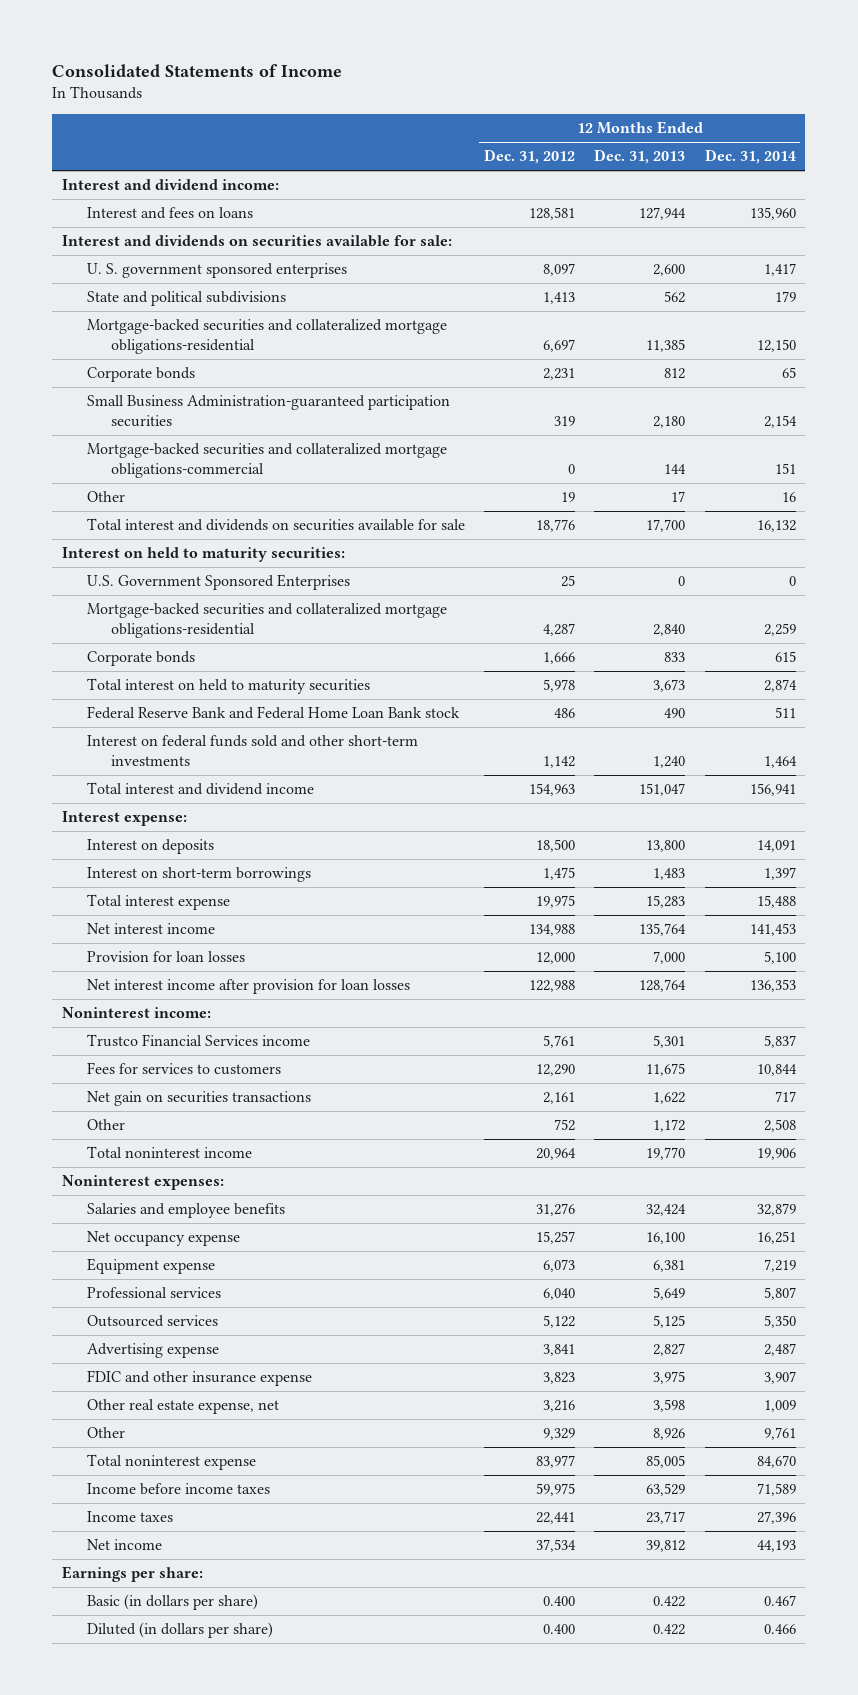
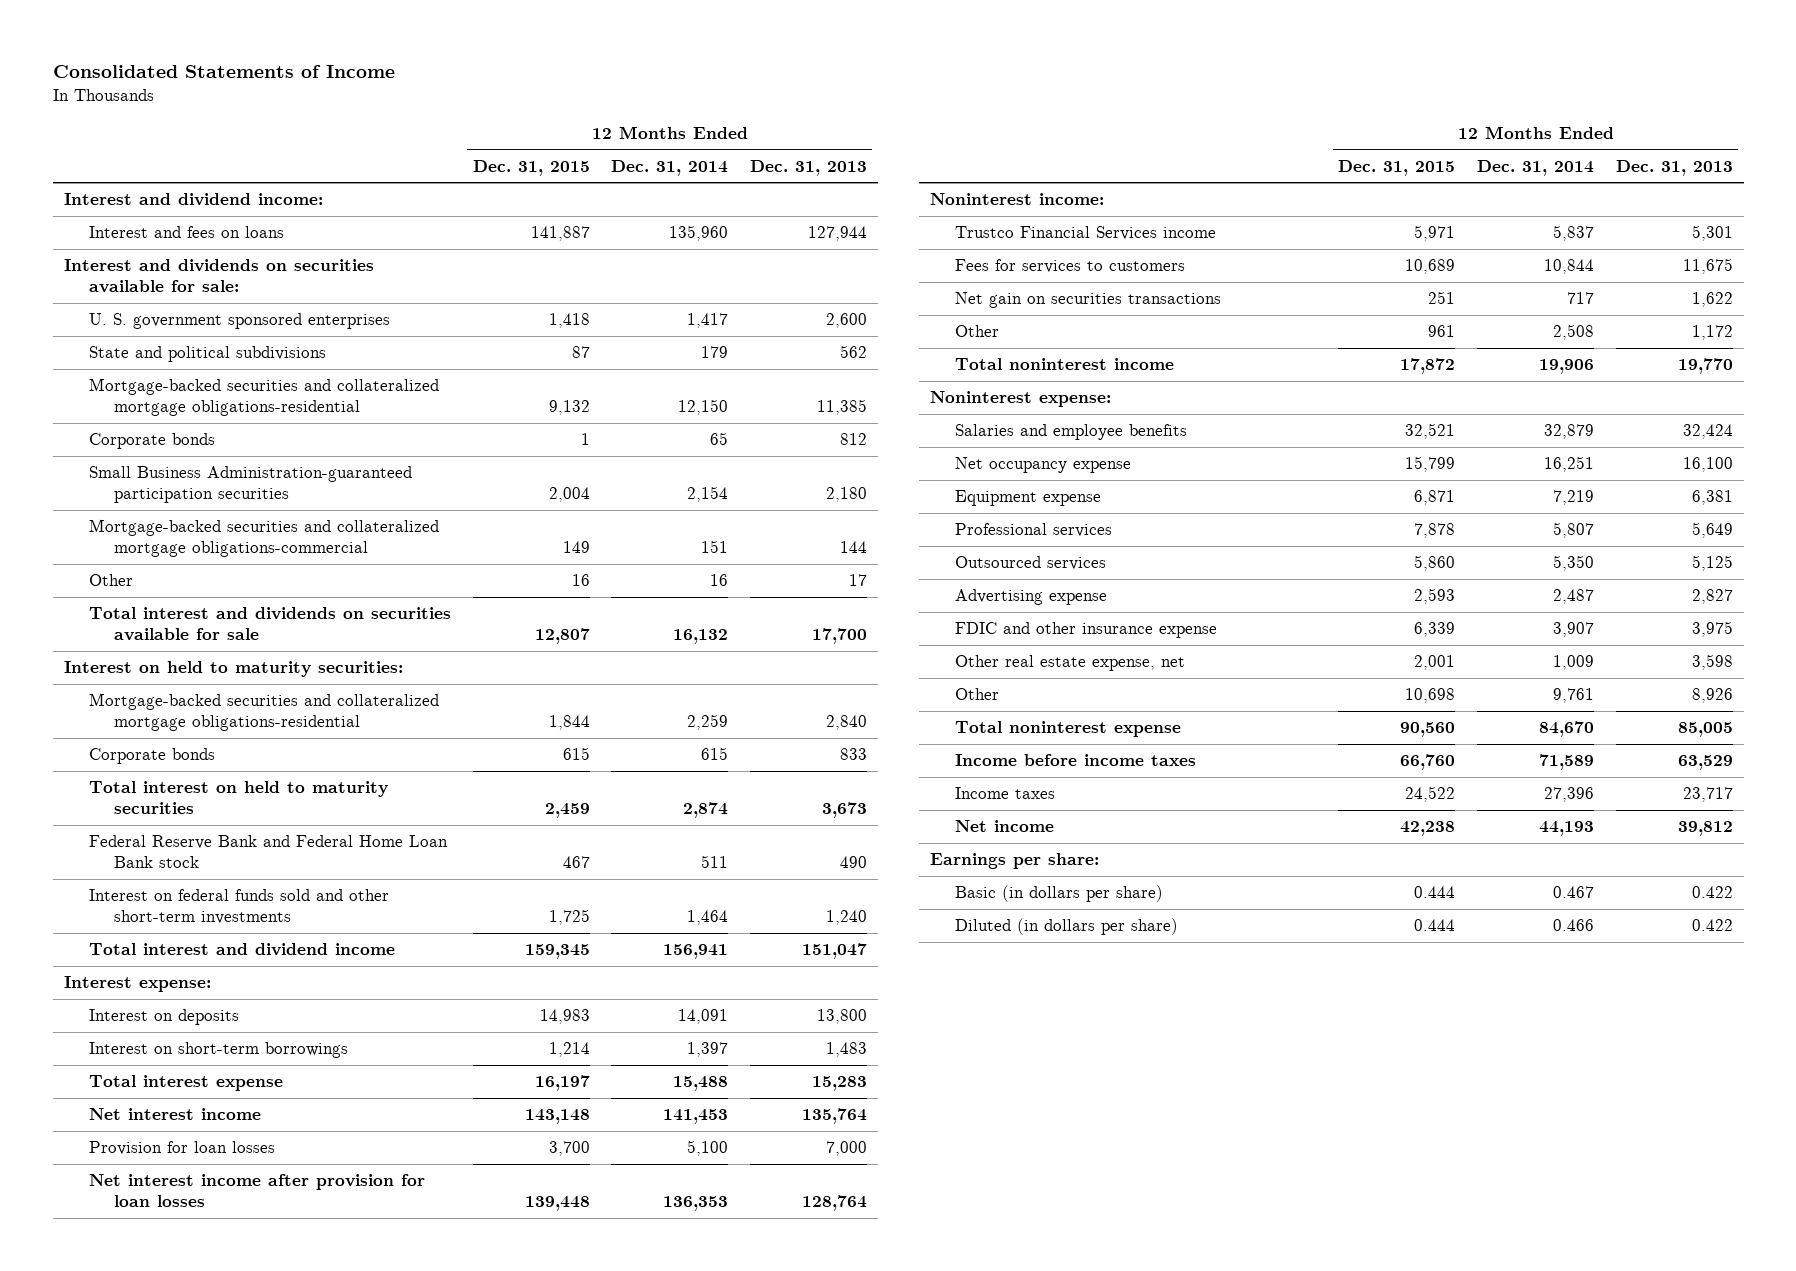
[483,149,575,165] Dec. 31, 2012 -> none
none -> [472,159,590,176] Dec. 31, 2015
[86,574,350,591] U.S. Government Sponsored Enterprises -> none
[62,1175,225,1191] Noninterest expenses: -> [929,390,1111,407] Noninterest expense:

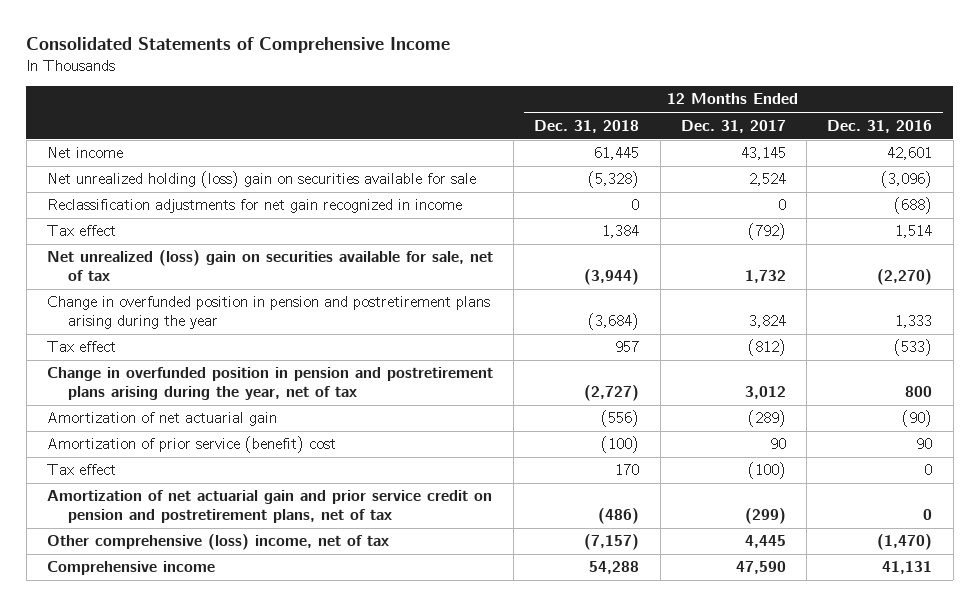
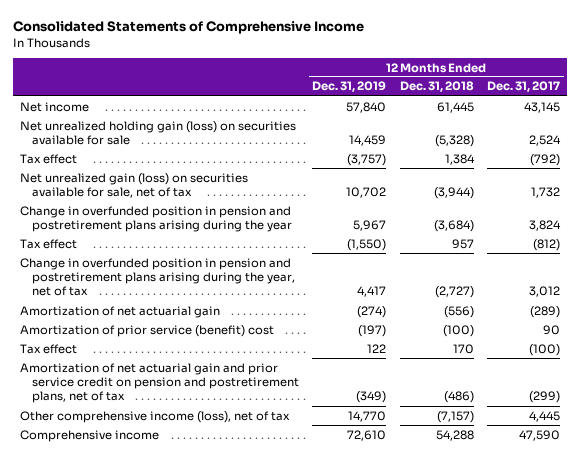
[827,119,933,133] Dec. 31, 2016 -> none
none -> [312,81,387,93] Dec. 31, 2019
[46,199,462,214] Reclassification adjustments for net gain recognized in income -> none
[46,171,476,189] Net unrealized holding (loss) gain on securities available for sale -> [20,120,297,145] Net unrealized holding gain (loss) on securities available for sale
[46,250,493,282] Net unrealized (loss) gain on securities available for sale, net of tax -> [20,172,249,198] Net unrealized gain (loss) on securities available for sale, net of tax
[46,534,389,551] Other comprehensive (loss) income, net of tax -> [20,410,291,423] Other comprehensive income (loss), net of tax

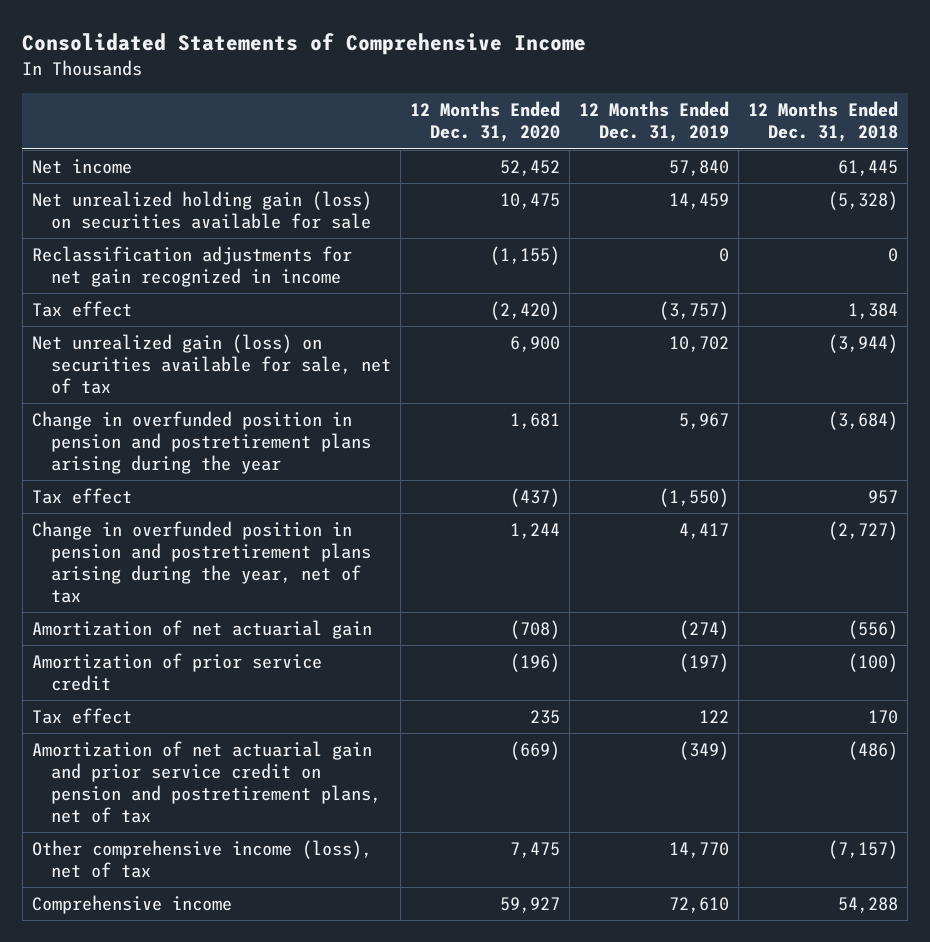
[487,81,561,93] Dec. 31, 2017 -> none
none -> [409,101,560,143] 12 Months Ended Dec. 31, 2020
none -> [31,246,352,287] Reclassification adjustments for net gain recognized in income
[20,324,275,337] Amortization of prior service (benefit) cost -> [31,653,322,691] Amortization of prior service credit

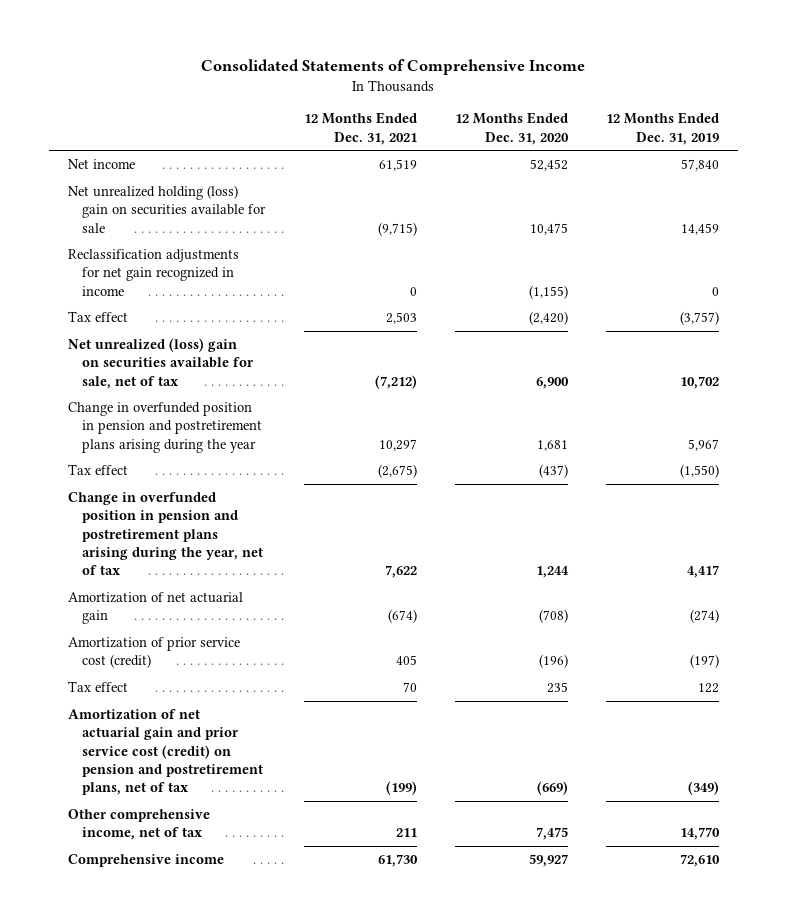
[748,101,899,143] 12 Months Ended Dec. 31, 2018 -> none
none -> [303,112,417,145] 12 Months Ended Dec. 31, 2021
[31,191,372,229] Net unrealized holding gain (loss) on securities available for sale -> [67,184,267,233] Net unrealized holding (loss) gain on securities available for sale
[31,334,391,394] Net unrealized gain (loss) on securities available for sale, net of tax -> [67,337,255,389] Net unrealized (loss) gain on securities available for sale, net of tax
[31,653,322,691] Amortization of prior service credit -> [67,636,240,669] Amortization of prior service cost (credit)
[31,741,381,823] Amortization of net actuarial gain and prior service credit on pension and postretirement plans, net of tax -> [67,708,264,796] Amortization of net actuarial gain and prior service cost (credit) on pension and postretirement plans, net of tax
[31,840,372,878] Other comprehensive income (loss), net of tax -> [67,808,210,841] Other comprehensive income, net of tax

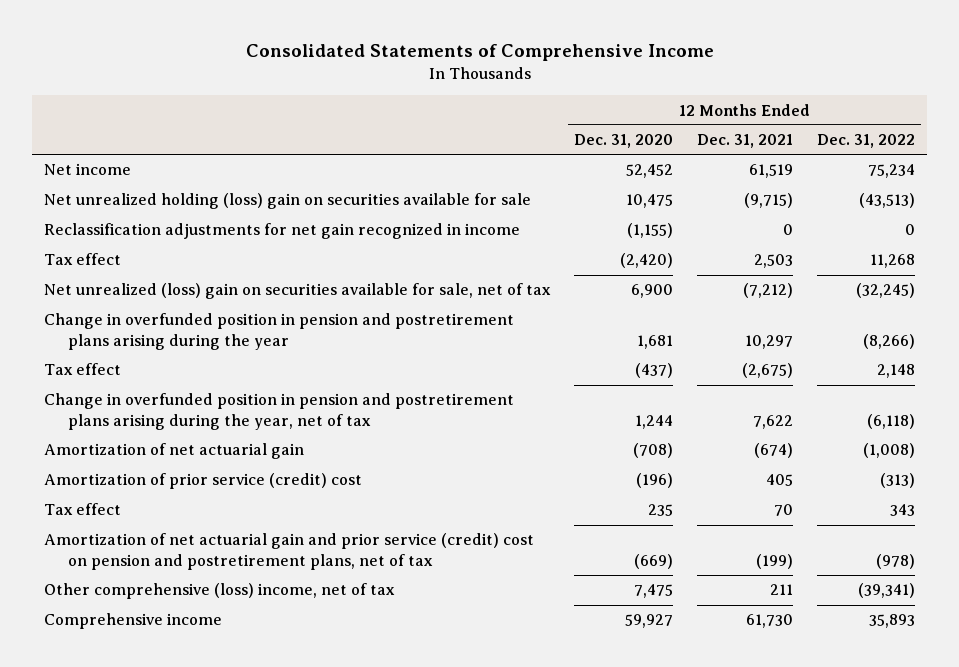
[606,112,720,145] 12 Months Ended Dec. 31, 2019 -> none
none -> [817,134,916,149] Dec. 31, 2022
[67,636,240,669] Amortization of prior service cost (credit) -> [44,473,363,490] Amortization of prior service (credit) cost
[67,708,264,796] Amortization of net actuarial gain and prior service cost (credit) on pension and postretirement plans, net of tax -> [44,533,535,570] Amortization of net actuarial gain and prior service (credit) cost on pension and postretirement plans, net of tax
[67,808,210,841] Other comprehensive income, net of tax -> [44,583,396,600] Other comprehensive (loss) income, net of tax

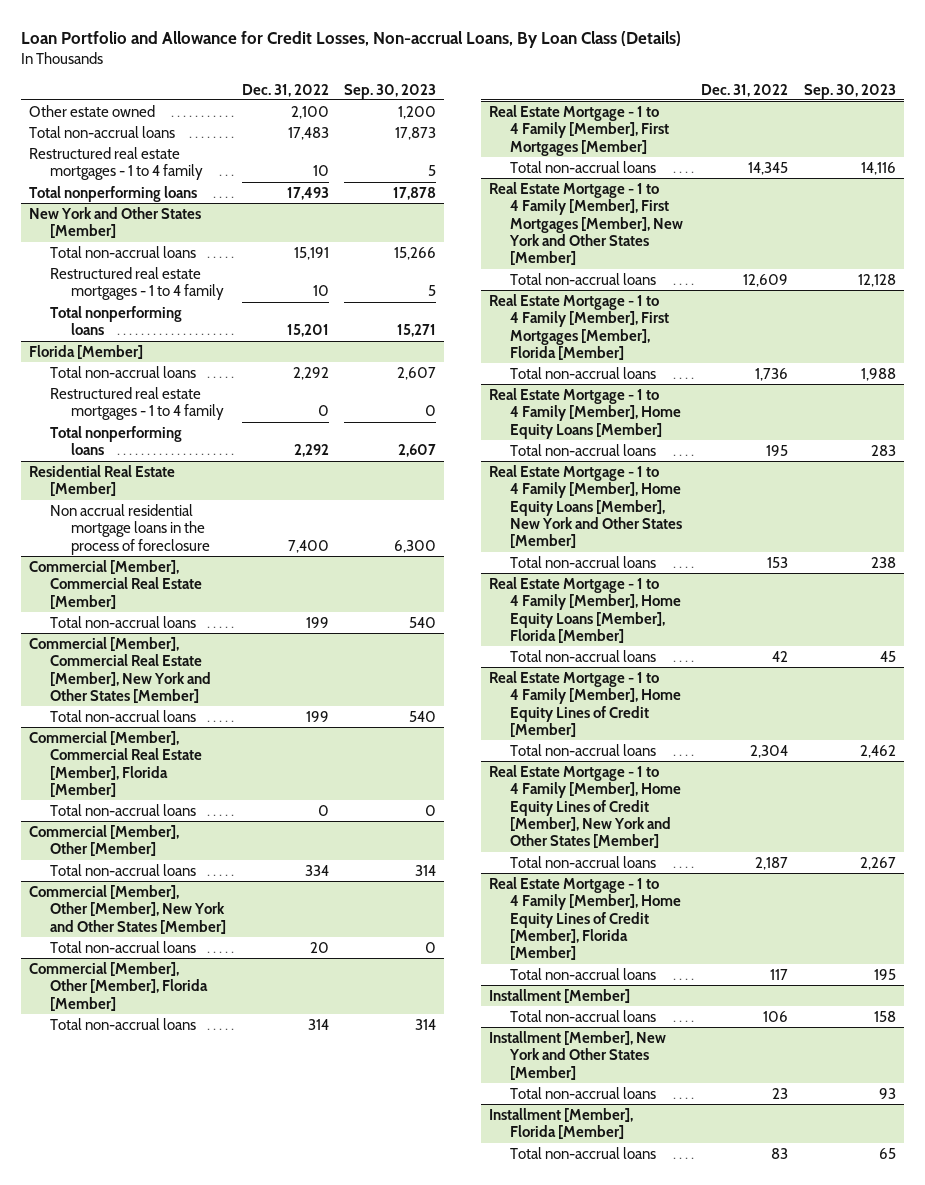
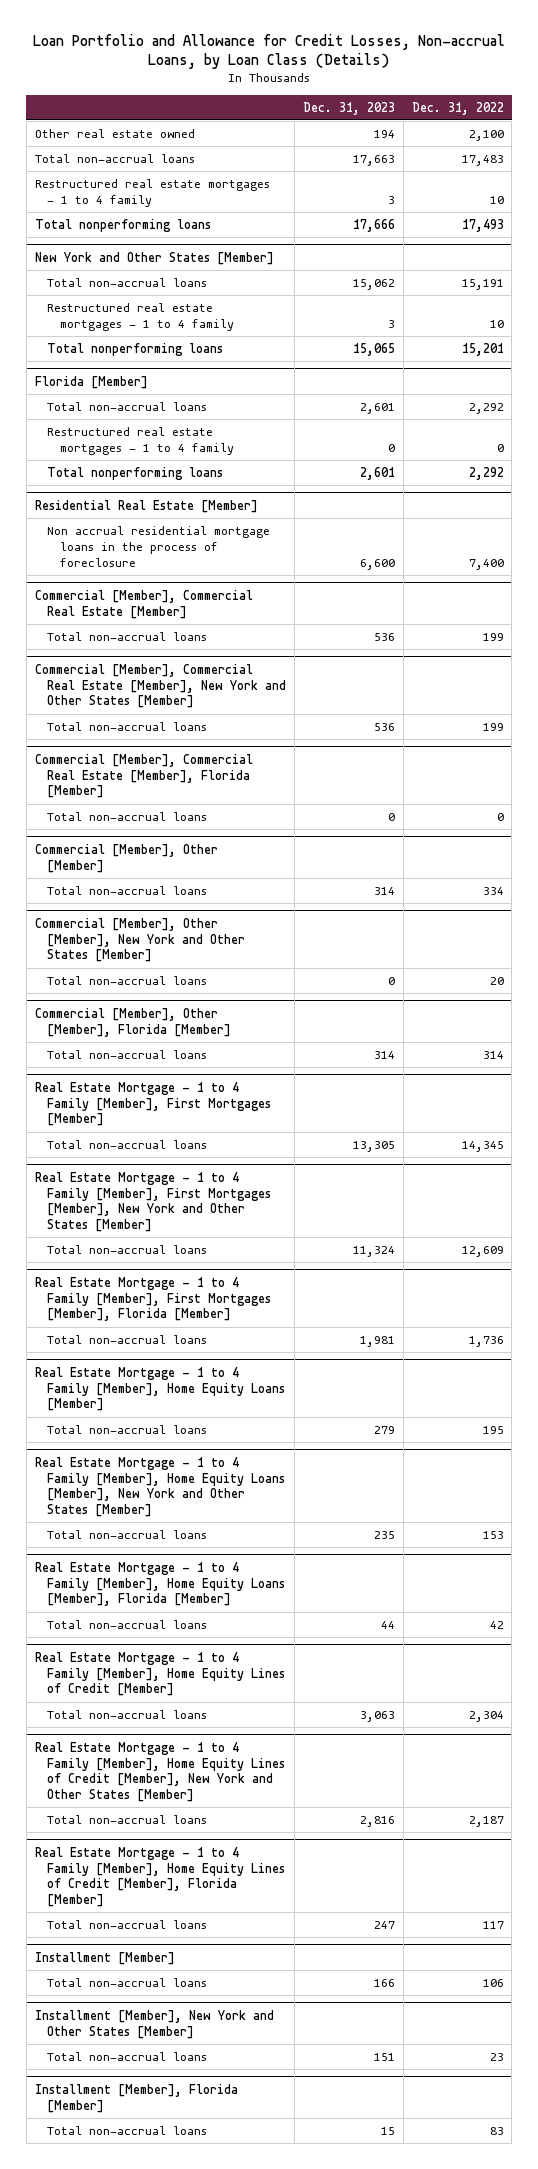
[20,30,681,48] Loan Portfolio and Allowance for Credit Losses, Non-accrual Loans, By Loan Class (Details) -> [33,33,506,70] Loan Portfolio and Allowance for Credit Losses, Non-accrual Loans, by Loan Class (Details)
[344,83,437,99] Sep. 30, 2023 -> none
none -> [302,101,395,115] Dec. 31, 2023
[28,104,155,117] Other estate owned -> [34,129,195,139] Other real estate owned

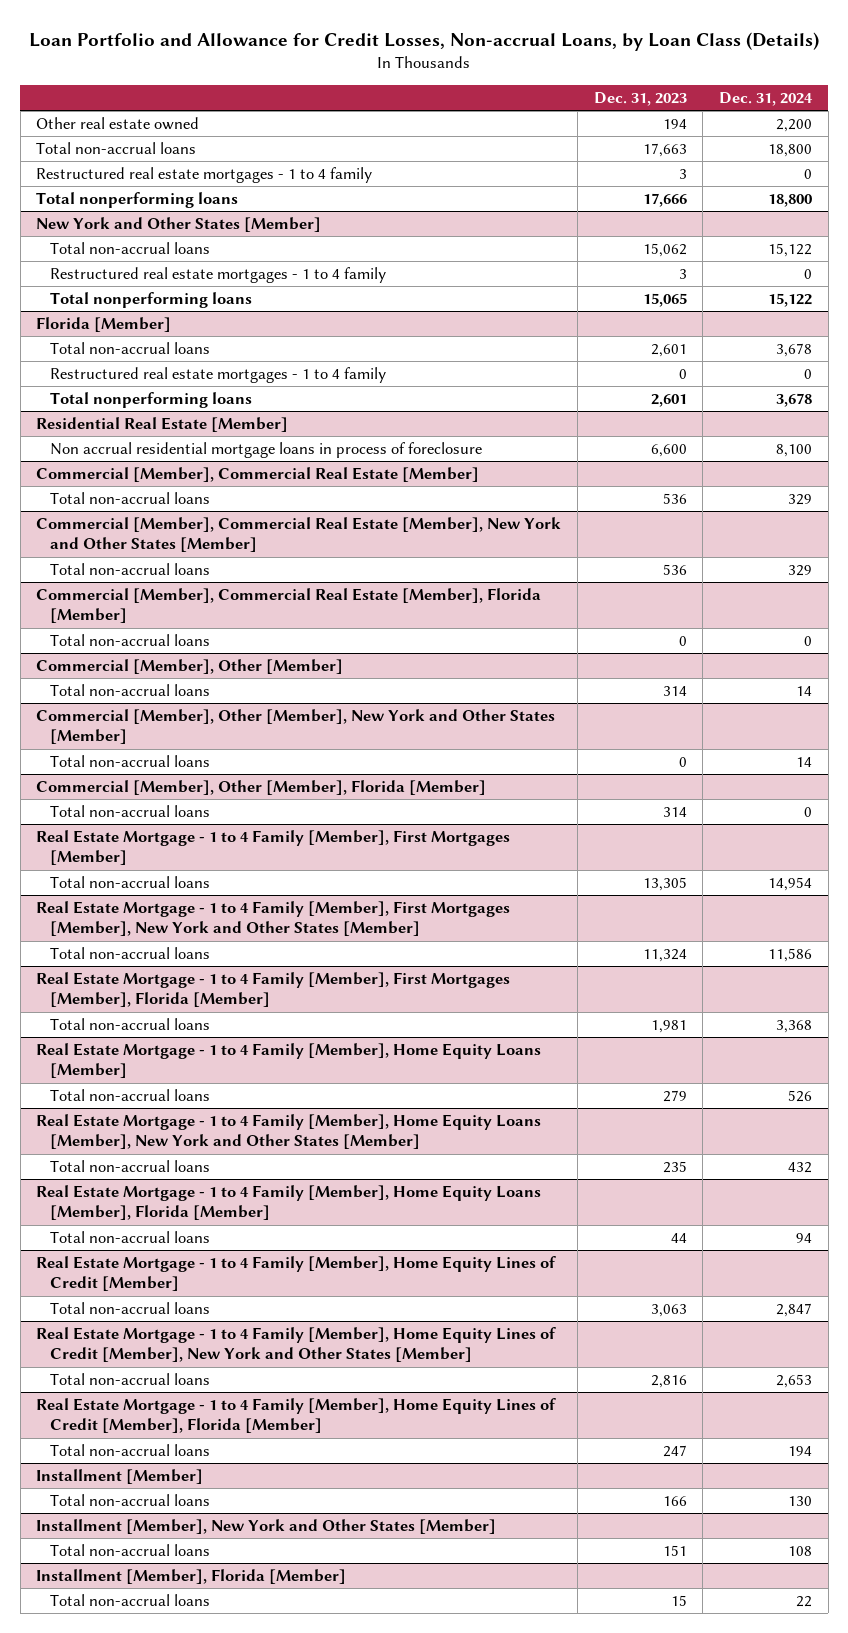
[411,101,504,115] Dec. 31, 2022 -> none
none -> [718,91,813,106] Dec. 31, 2024
[47,526,271,567] Non accrual residential mortgage loans in the process of foreclosure -> [50,442,483,459] Non accrual residential mortgage loans in process of foreclosure

